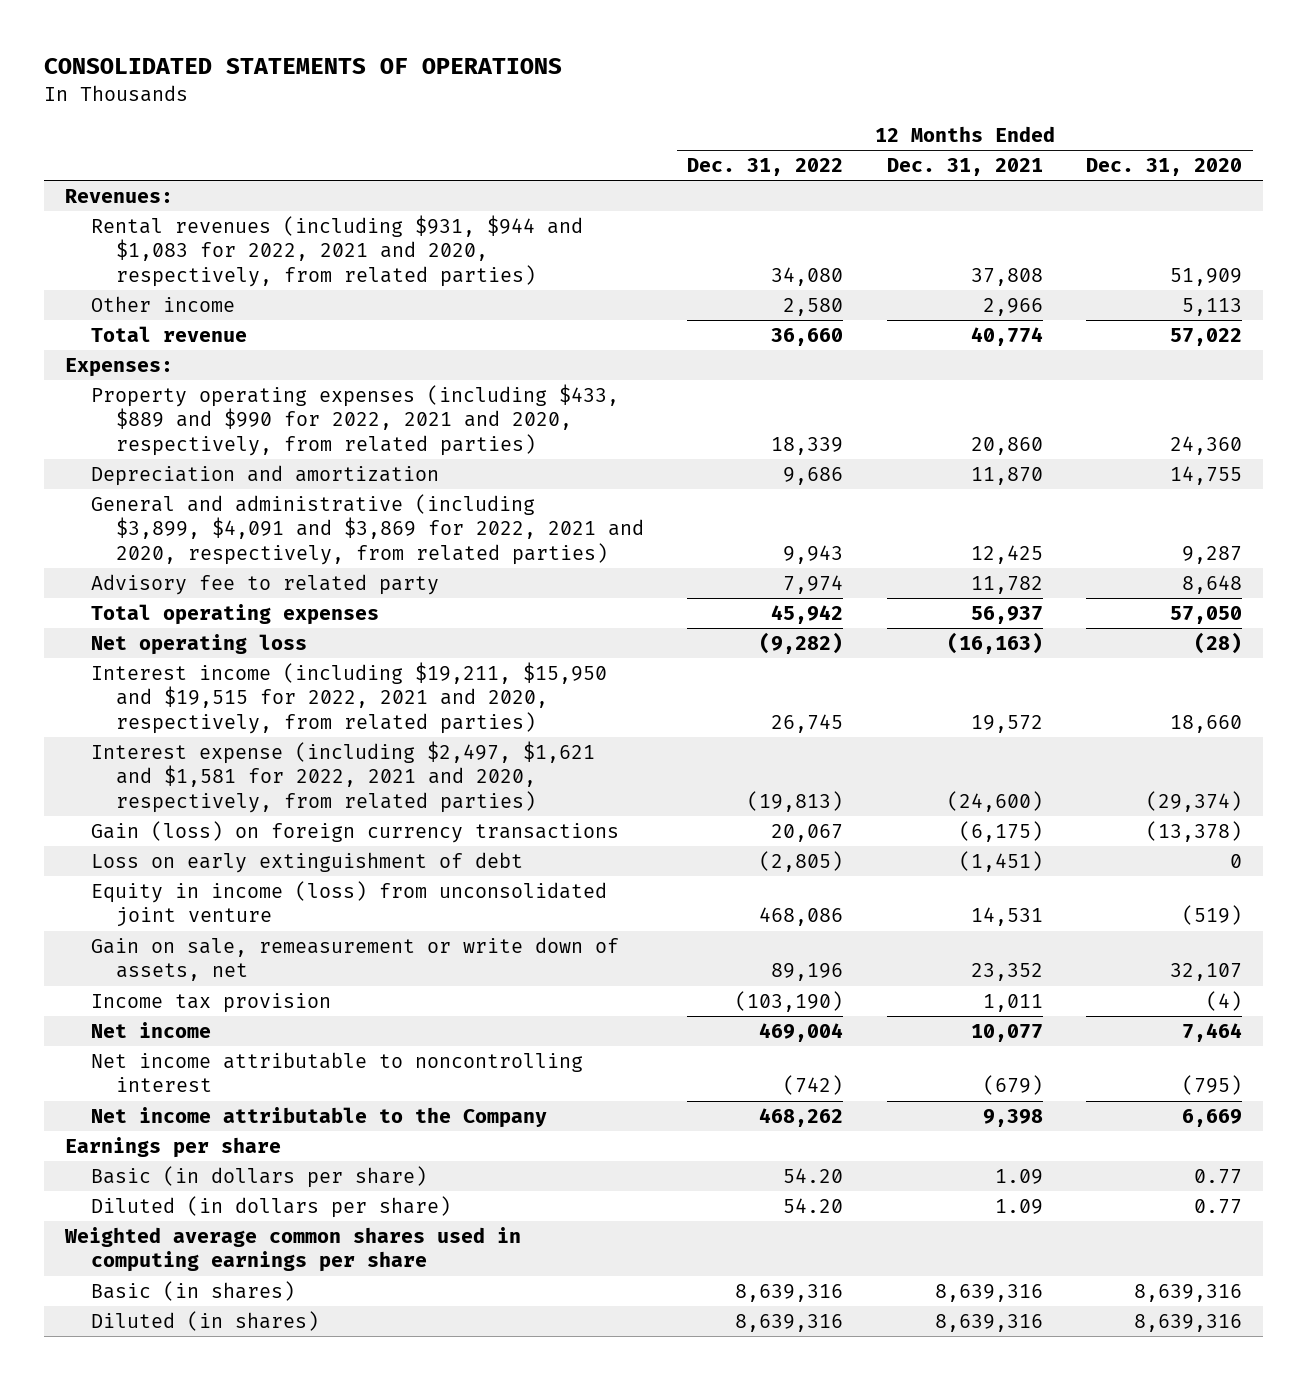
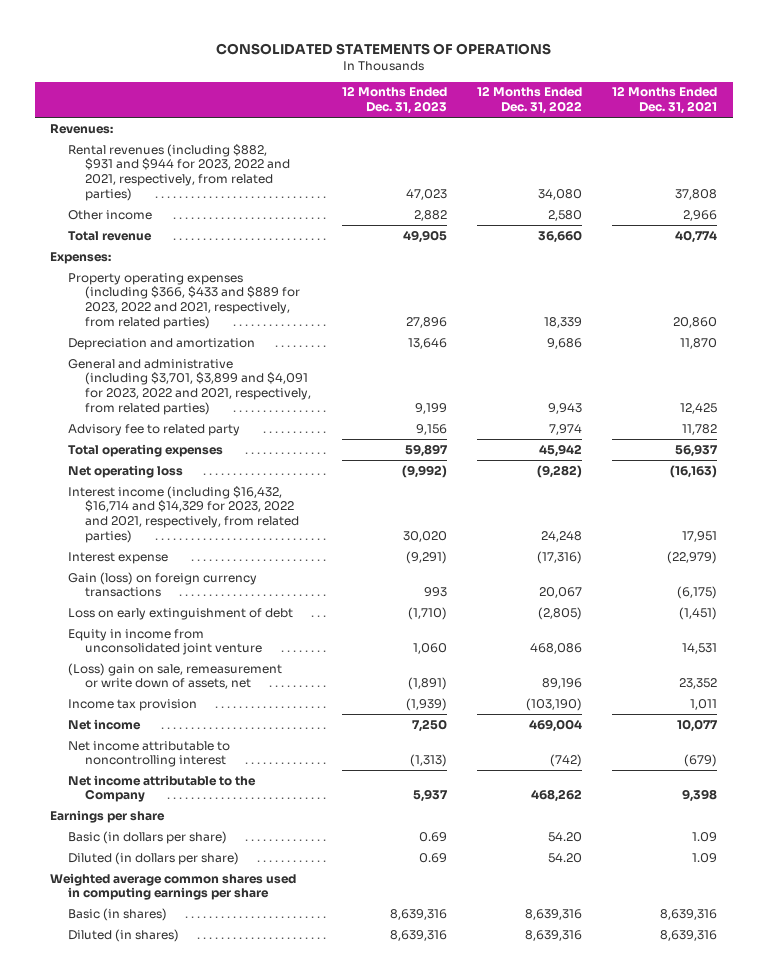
[1085,158,1242,177] Dec. 31, 2020 -> none
none -> [341,86,447,114] 12 Months Ended Dec. 31, 2023
[90,214,583,287] Rental revenues (including $931, $944 and $1,083 for 2022, 2021 and 2020, respectively, from related parties) -> [67,143,291,201] Rental revenues (including $882, $931 and $944 for 2023, 2022 and 2021, respectively, from related parties)
[90,383,619,456] Property operating expenses (including $433, $889 and $990 for 2022, 2021 and 2020, respectively, from related parties) -> [67,272,301,329] Property operating expenses (including $366, $433 and $889 for 2023, 2022 and 2021, respectively, from related parties)
[90,493,645,565] General and administrative (including $3,899, $4,091 and $3,869 for 2022, 2021 and 2020, respectively, from related parties) -> [67,358,312,415] General and administrative (including $3,701, $3,899 and $4,091 for 2023, 2022 and 2021, respectively, from related parties)
[90,740,595,813] Interest expense (including $2,497, $1,621 and $1,581 for 2022, 2021 and 2020, respectively, from related parties) -> none
[90,661,607,734] Interest income (including $19,211, $15,950 and $19,515 for 2022, 2021 and 2020, respectively, from related parties) -> [67,485,300,543] Interest income (including $16,432, $16,714 and $14,329 for 2023, 2022 and 2021, respectively, from related parties)
[771,713,844,733] 26,745 -> [540,530,582,542] 24,248
[970,714,1043,733] 19,572 -> [682,530,718,542] 17,951
none -> [67,551,168,564] Interest expense
[90,880,607,928] Equity in income (loss) from unconsolidated joint venture -> [67,628,263,656] Equity in income from unconsolidated joint venture
[90,936,619,982] Gain on sale, remeasurement or write down of assets, net -> [67,662,282,690] (Loss) gain on sale, remeasurement or write down of assets, net

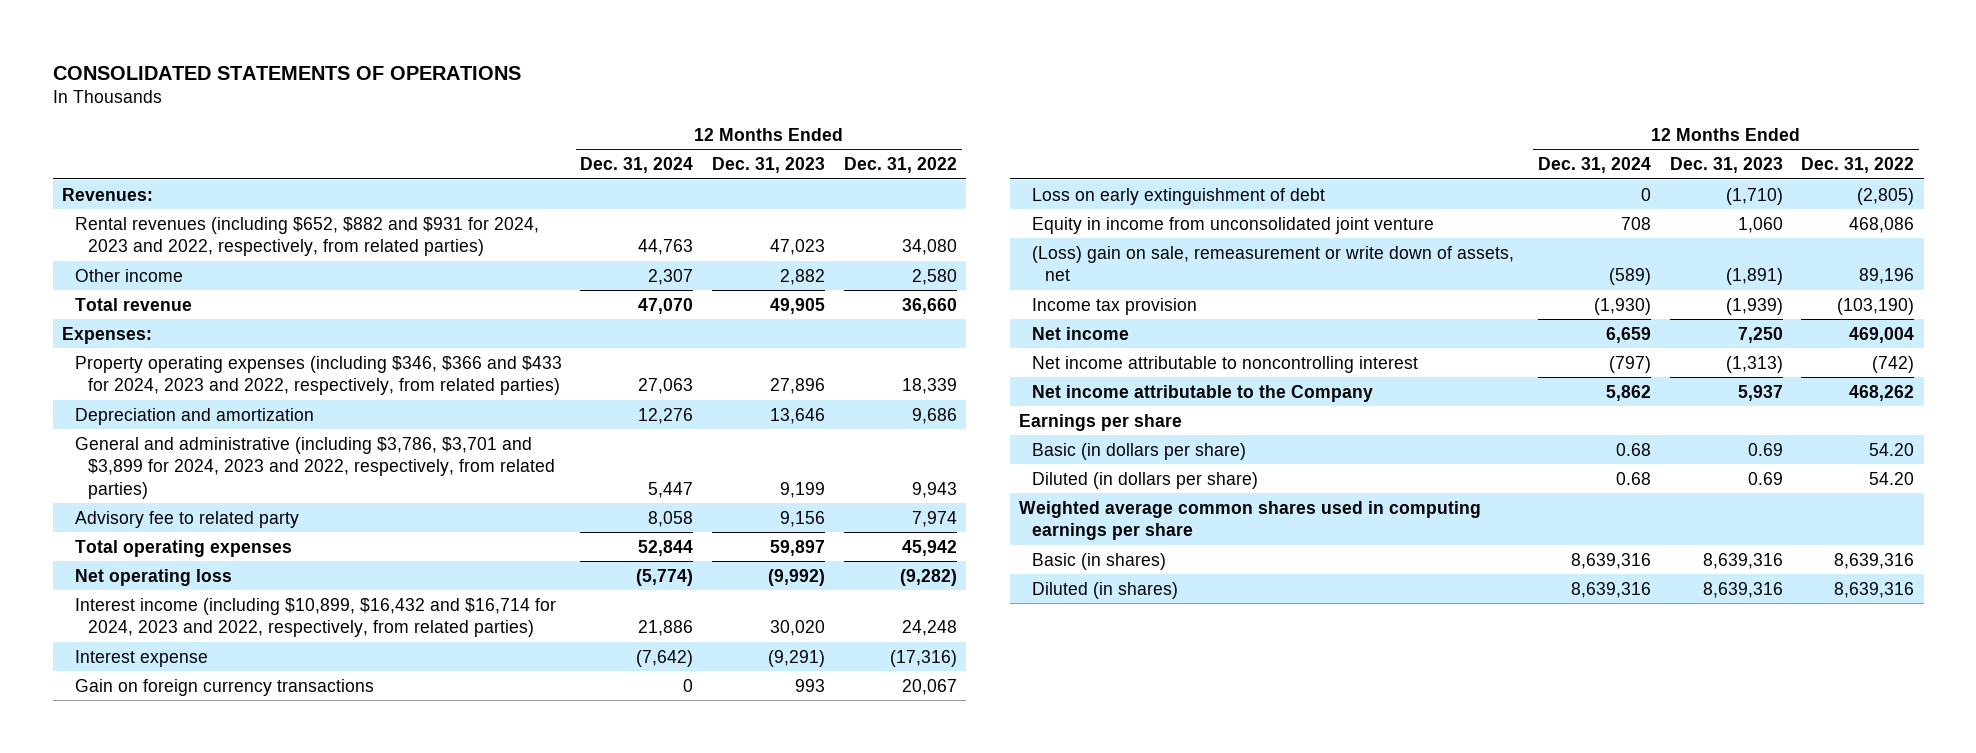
[612,86,718,114] 12 Months Ended Dec. 31, 2021 -> none
none -> [580,157,694,174] Dec. 31, 2024
[67,143,291,201] Rental revenues (including $882, $931 and $944 for 2023, 2022 and 2021, respectively, from related parties) -> [74,216,539,257] Rental revenues (including $652, $882 and $931 for 2024, 2023 and 2022, respectively, from related parties)
[67,272,301,329] Property operating expenses (including $366, $433 and $889 for 2023, 2022 and 2021, respectively, from related parties) -> [74,355,562,396] Property operating expenses (including $346, $366 and $433 for 2024, 2023 and 2022, respectively, from related parties)
[67,358,312,415] General and administrative (including $3,701, $3,899 and $4,091 for 2023, 2022 and 2021, respectively, from related parties) -> [74,436,555,499] General and administrative (including $3,786, $3,701 and $3,899 for 2024, 2023 and 2022, respectively, from related parties)
[67,485,300,543] Interest income (including $16,432, $16,714 and $14,329 for 2023, 2022 and 2021, respectively, from related parties) -> [74,597,556,638] Interest income (including $10,899, $16,432 and $16,714 for 2024, 2023 and 2022, respectively, from related parties)
[67,571,257,598] Gain (loss) on foreign currency transactions -> [74,678,374,696] Gain on foreign currency transactions

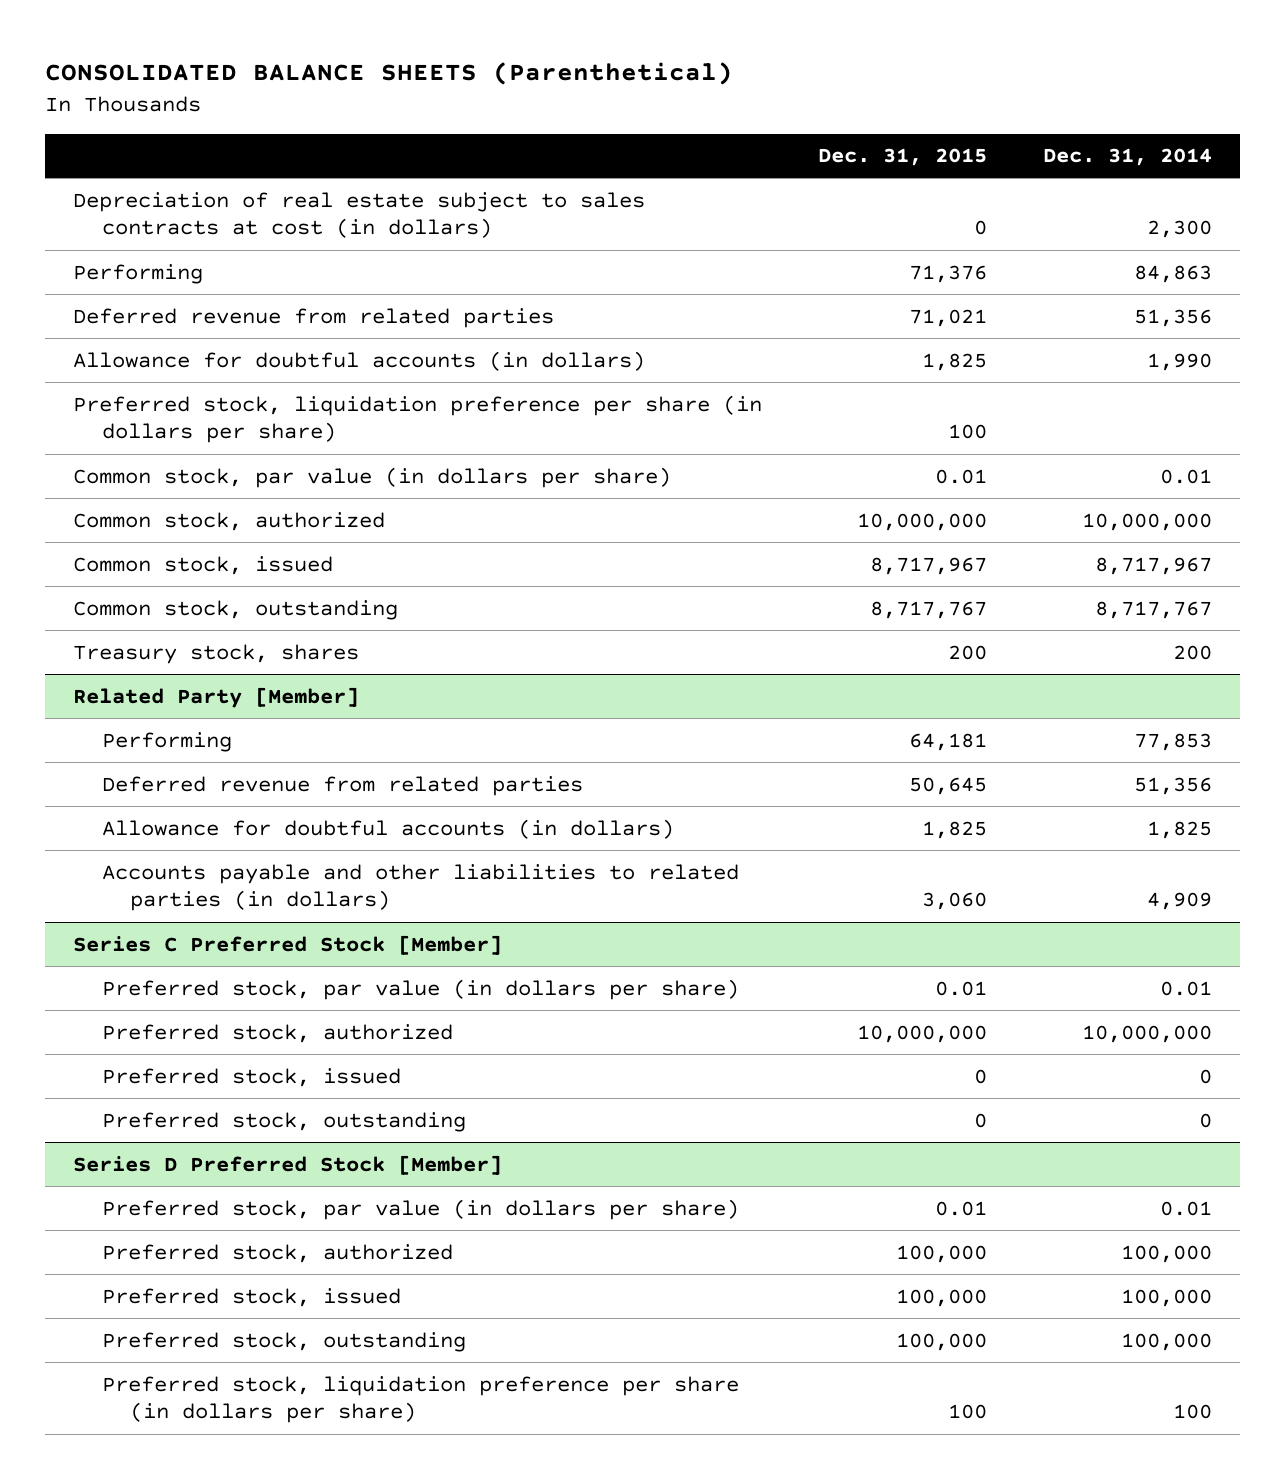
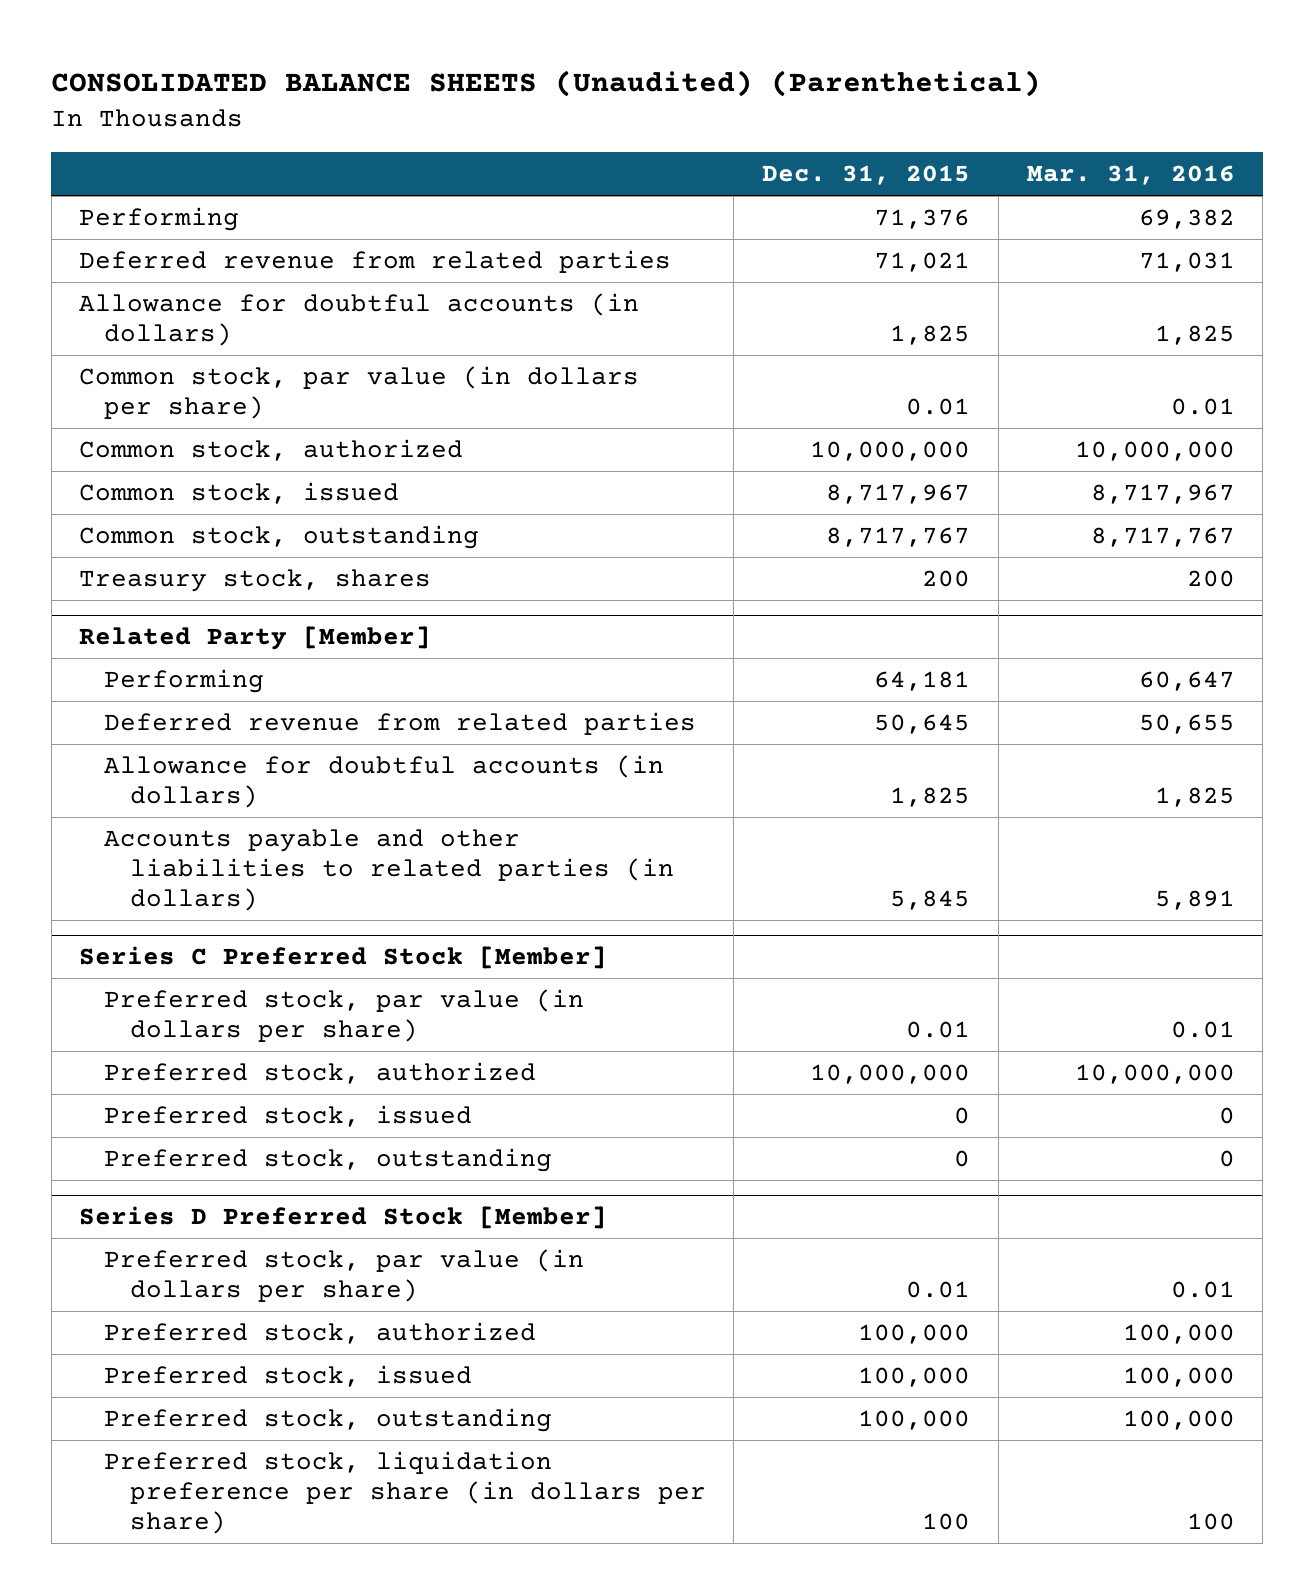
[44,62,733,86] CONSOLIDATED BALANCE SHEETS (Parenthetical) -> [51,70,1042,98] CONSOLIDATED BALANCE SHEETS (Unaudited) (Parenthetical)
[1043,148,1213,167] Dec. 31, 2014 -> none
none -> [1026,164,1235,185] Mar. 31, 2016
[73,191,646,239] Depreciation of real estate subject to sales contracts at cost (in dollars) -> none
[73,394,763,444] Preferred stock, liquidation preference per share (in dollars per share) -> none
[922,892,988,911] 3,060 -> [890,890,971,911] 5,845

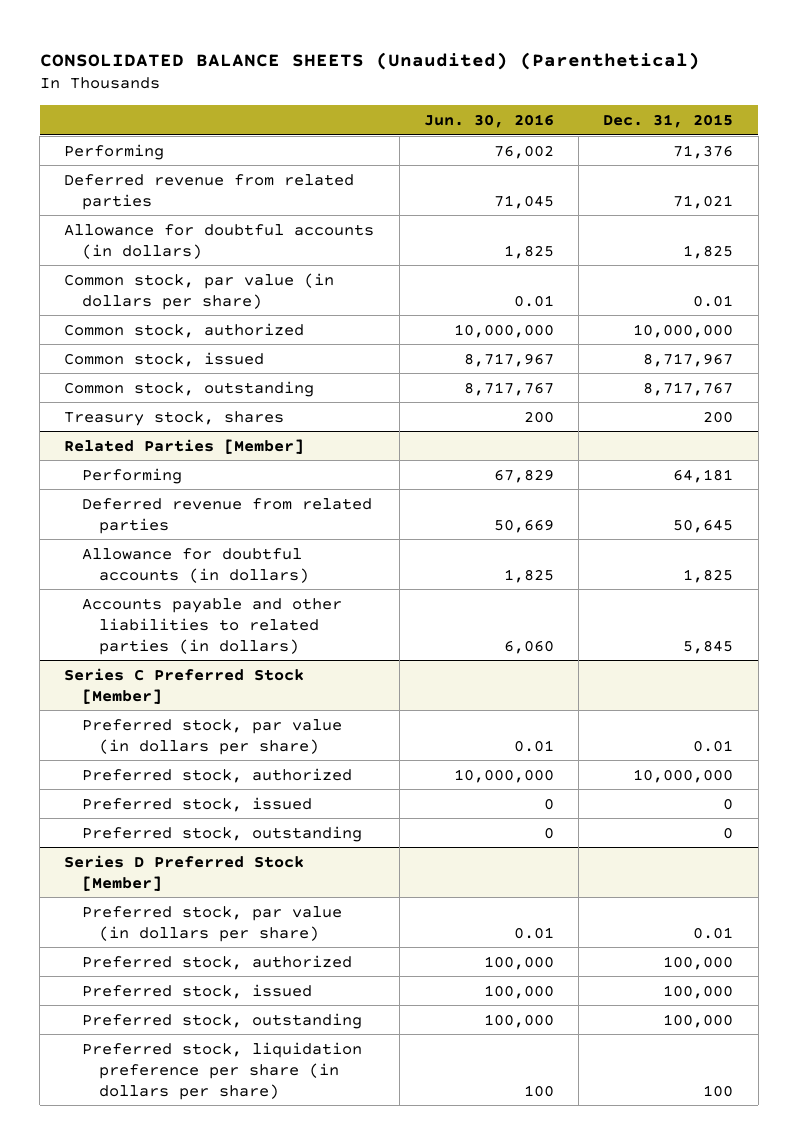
[1026,164,1235,185] Mar. 31, 2016 -> none
none -> [423,113,554,128] Jun. 30, 2016
[79,626,432,651] Related Party [Member] -> [64,438,305,454] Related Parties [Member]

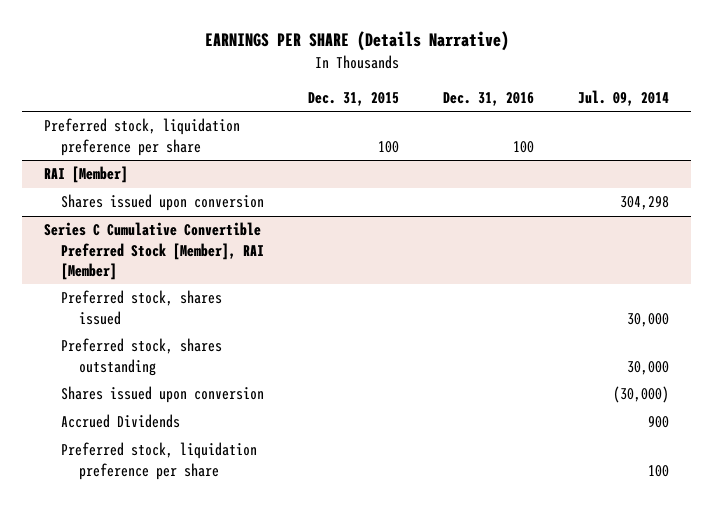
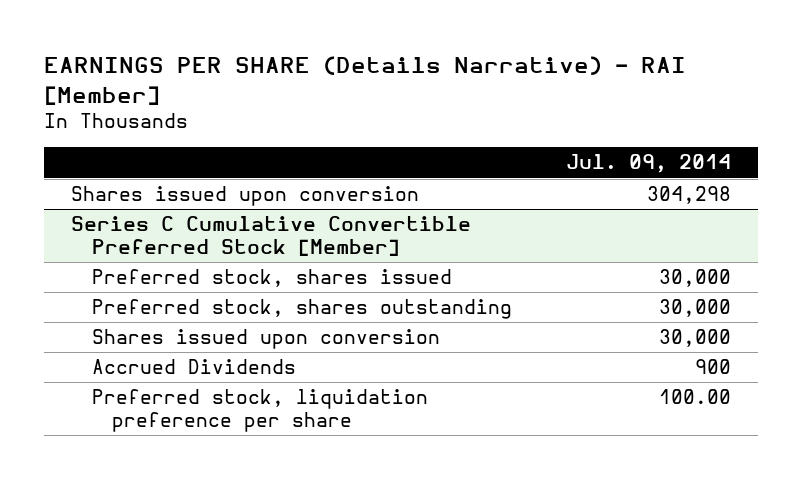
[204,31,509,52] EARNINGS PER SHARE (Details Narrative) -> [44,56,687,105] EARNINGS PER SHARE (Details Narrative) - RAI [Member]
[308,91,400,106] Dec. 31, 2015 -> none
[443,91,535,106] Dec. 31, 2016 -> none
[44,118,241,156] Preferred stock, liquidation preference per share -> none
[44,166,129,184] RAI [Member] -> none
[44,222,265,280] Series C Cumulative Convertible Preferred Stock [Member], RAI [Member] -> [71,216,472,256] Series C Cumulative Convertible Preferred Stock [Member]
[613,386,670,404] (30,000) -> [659,329,732,348] 30,000
[648,464,670,477] 100 -> [659,389,732,405] 100.00

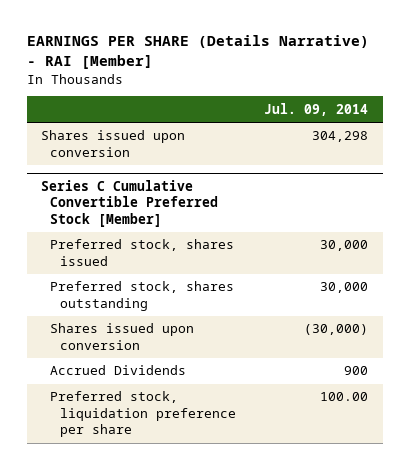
[659,329,732,348] 30,000 -> [304,324,369,336] (30,000)

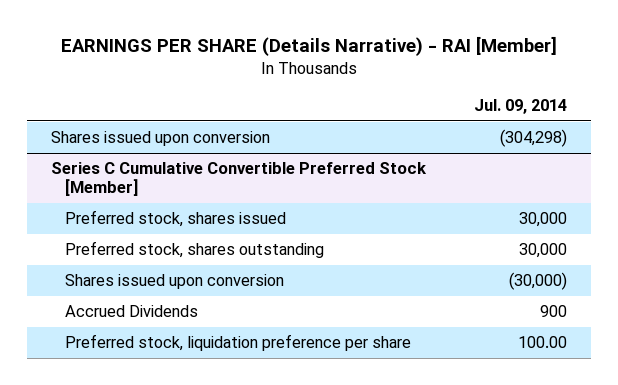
[312,131,369,143] 304,298 -> [499,129,567,148] (304,298)

